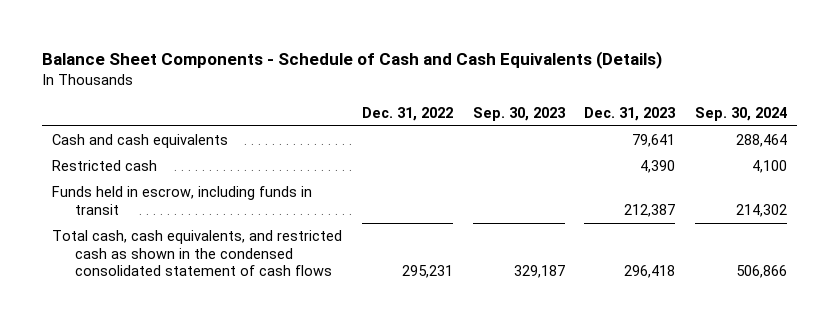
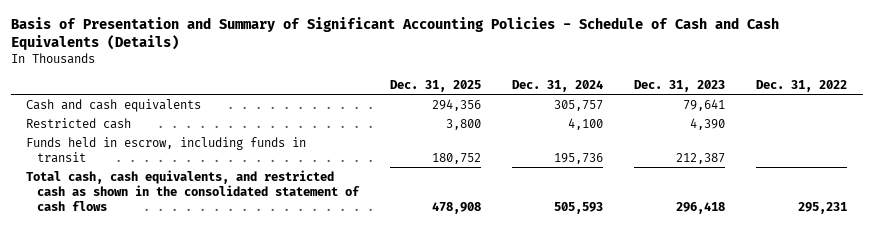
[42,51,663,70] Balance Sheet Components - Schedule of Cash and Cash Equivalents (Details) -> [10,17,779,51] Basis of Presentation and Summary of Significant Accounting Policies - Schedule of Cash and Cash Equivalents (Details)
[472,107,566,122] Sep. 30, 2023 -> none
[695,107,788,122] Sep. 30, 2024 -> none
none -> [389,79,481,92] Dec. 31, 2025
none -> [512,79,604,92] Dec. 31, 2024
[52,230,343,277] Total cash, cash equivalents, and restricted cash as shown in the condensed consolidated statement of cash flows -> [26,169,360,212] Total cash, cash equivalents, and restricted cash as shown in the consolidated statement of cash flows

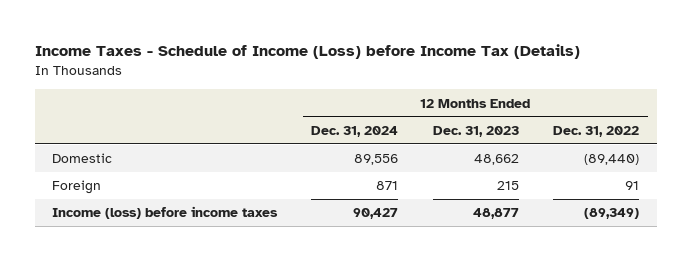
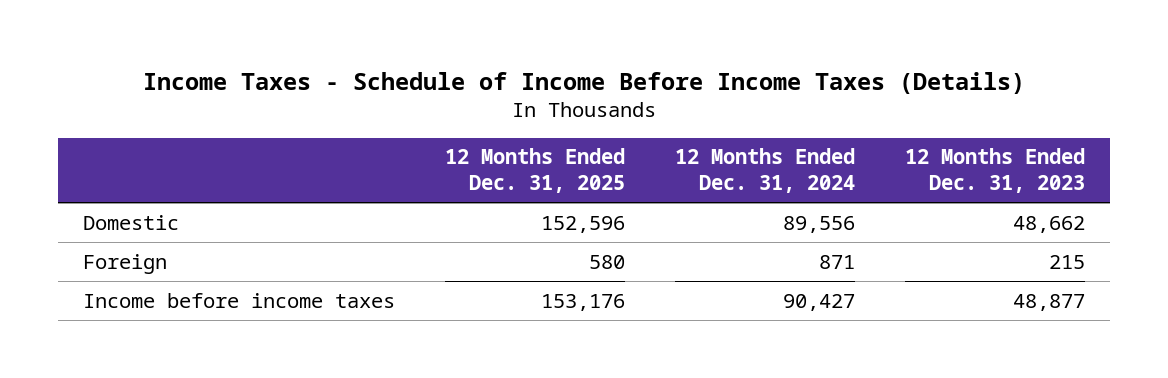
[34,44,580,60] Income Taxes - Schedule of Income (Loss) before Income Tax (Details) -> [142,71,1025,94] Income Taxes - Schedule of Income Before Income Taxes (Details)
[553,126,640,138] Dec. 31, 2022 -> none
none -> [444,148,625,194] 12 Months Ended Dec. 31, 2025
[51,206,278,220] Income (loss) before income taxes -> [82,292,395,308] Income before income taxes

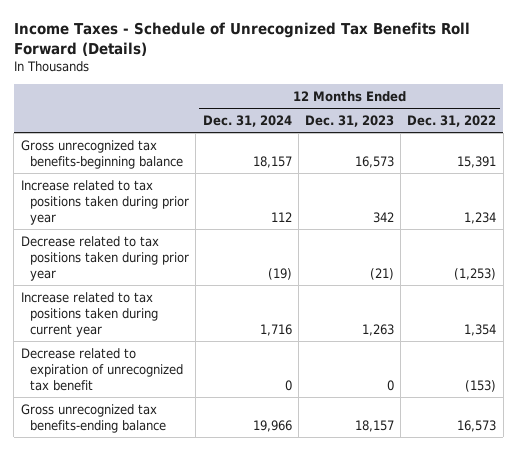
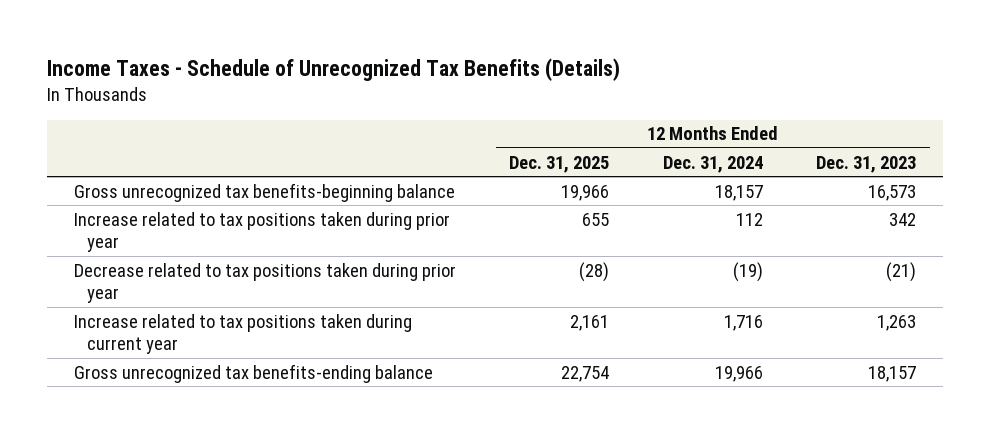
[13,21,470,56] Income Taxes - Schedule of Unrecognized Tax Benefits Roll Forward (Details) -> [47,57,621,81] Income Taxes - Schedule of Unrecognized Tax Benefits (Details)
[407,115,497,128] Dec. 31, 2022 -> none
none -> [509,155,610,173] Dec. 31, 2025
[20,347,184,391] Decrease related to expiration of unrecognized tax benefit -> none

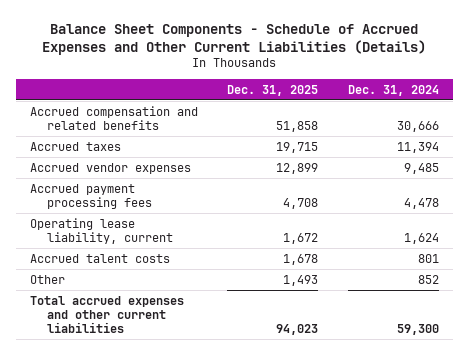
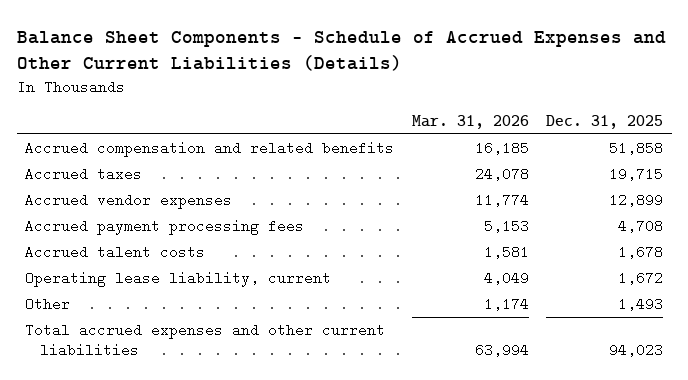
[347,84,439,96] Dec. 31, 2024 -> none
none -> [411,115,529,130] Mar. 31, 2026
[30,217,173,244] Operating lease liability, current -> [25,270,332,287] Operating lease liability, current

